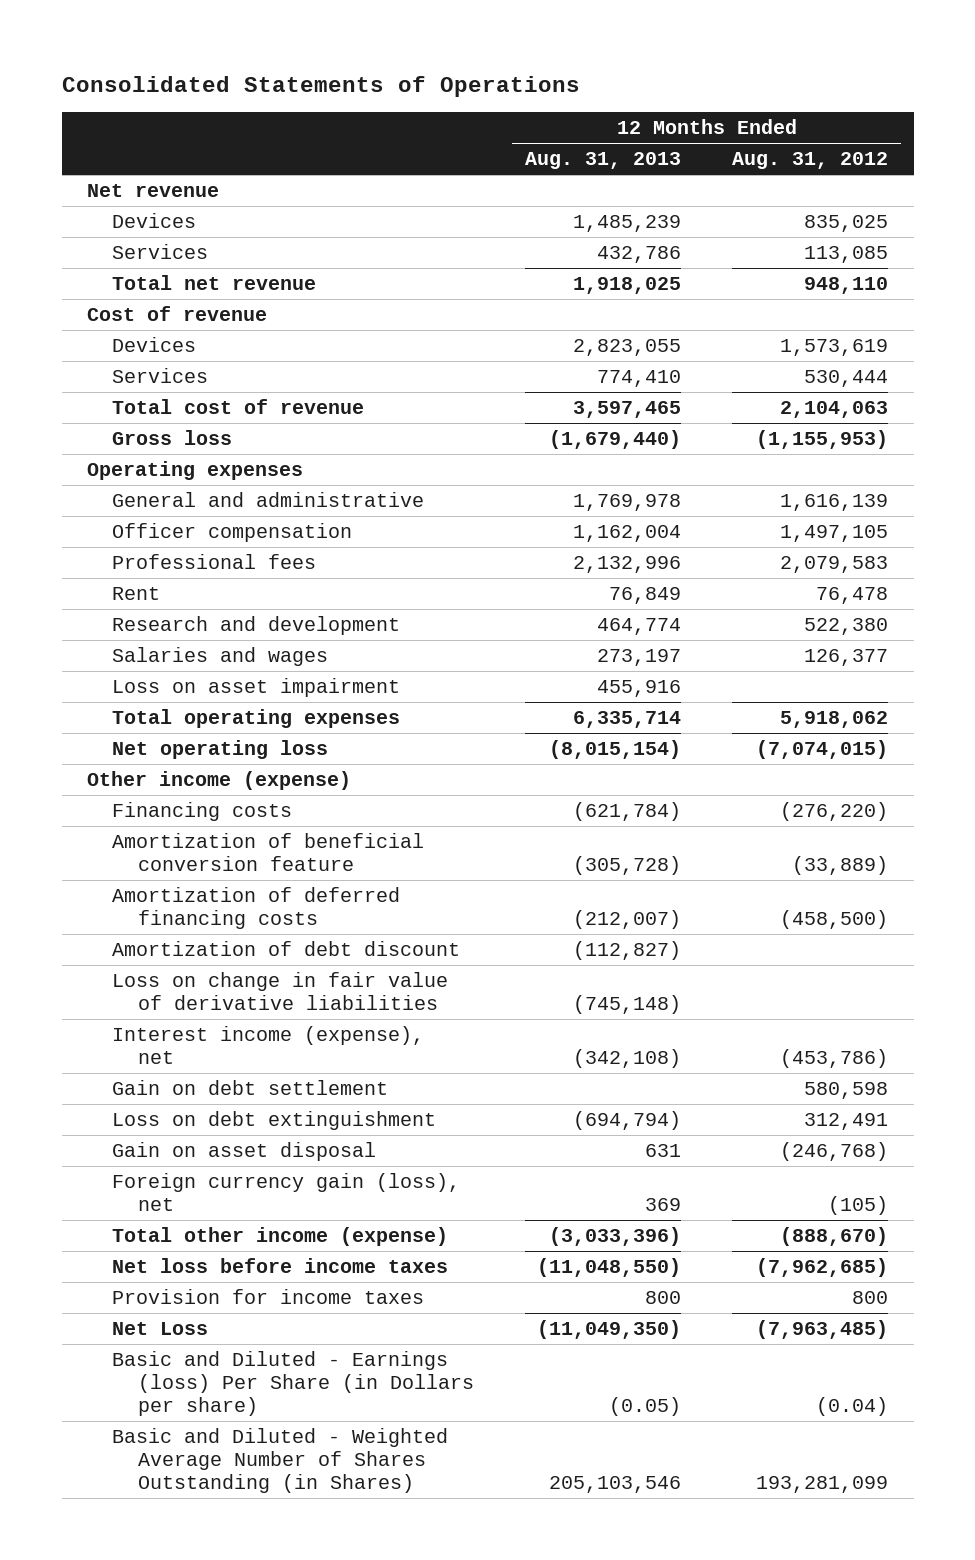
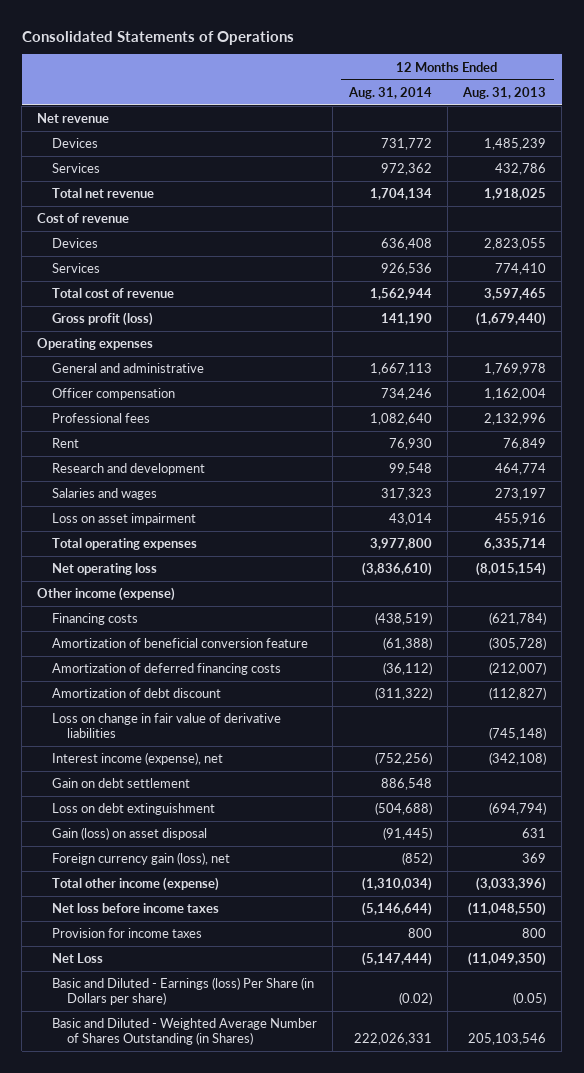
[732,152,889,170] Aug. 31, 2012 -> none
none -> [347,86,432,99] Aug. 31, 2014
[112,430,233,446] Gross loss -> [52,312,154,327] Gross profit (loss)
[112,1142,377,1162] Gain on asset disposal -> [52,827,208,841] Gain (loss) on asset disposal

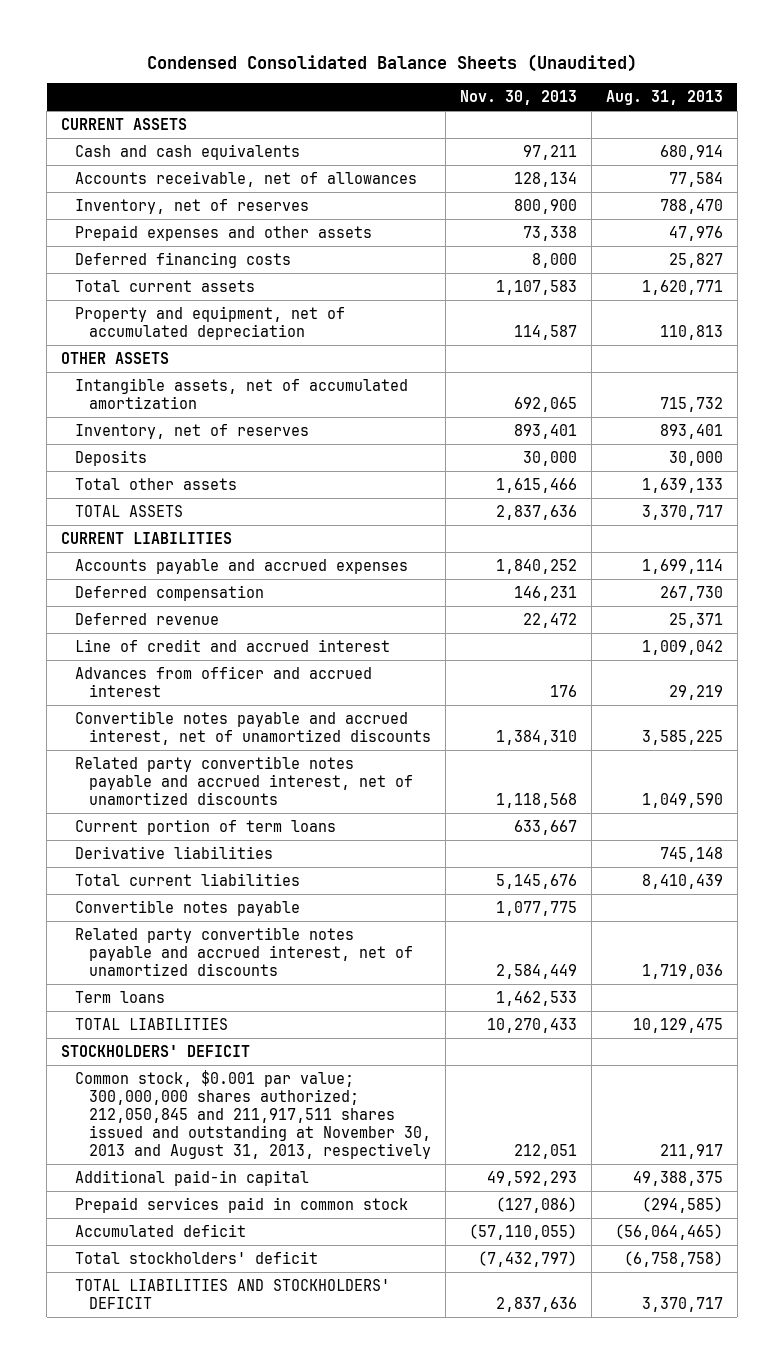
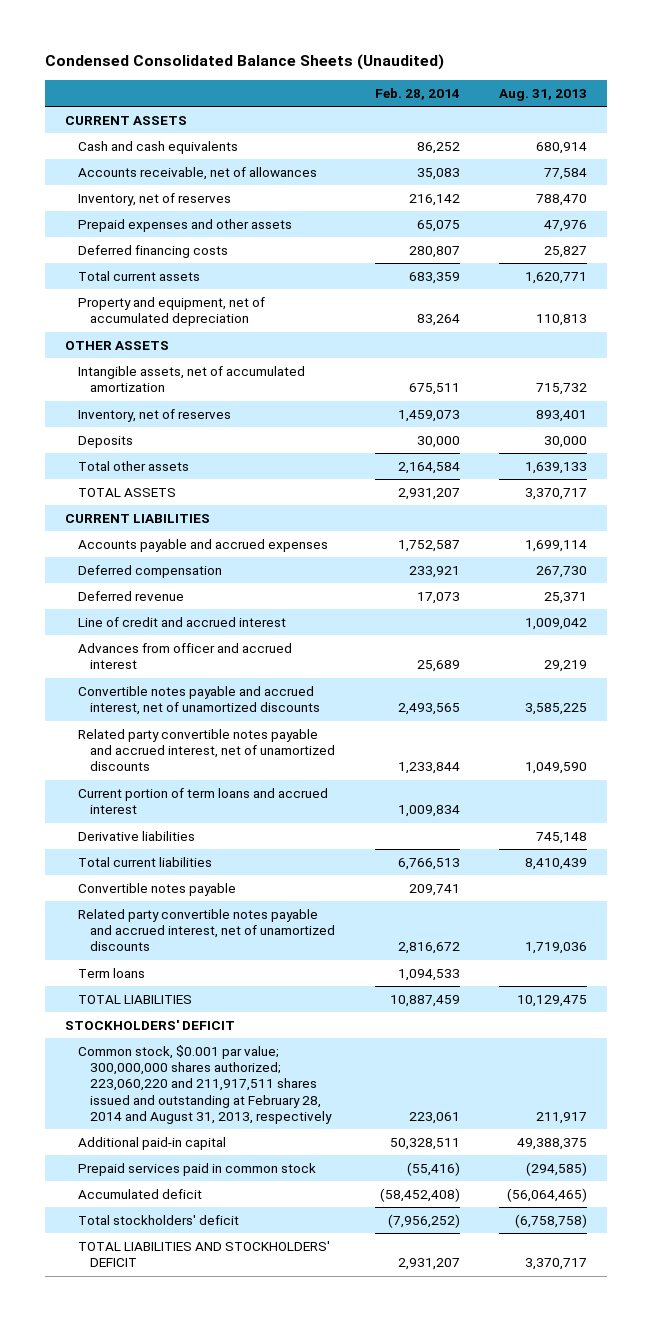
[460,89,578,105] Nov. 30, 2013 -> none
none -> [374,87,460,100] Feb. 28, 2014
[75,818,337,835] Current portion of term loans -> [77,788,328,815] Current portion of term loans and accrued interest
[75,1069,432,1160] Common stock, $0.001 par value; 300,000,000 shares authorized; 212,050,845 and 211,917,511 shares issued and outstanding at November 30, 2013 and August 31, 2013, respectively -> [77,1045,333,1124] Common stock, $0.001 par value; 300,000,000 shares authorized; 223,060,220 and 211,917,511 shares issued and outstanding at February 28, 2014 and August 31, 2013, respectively

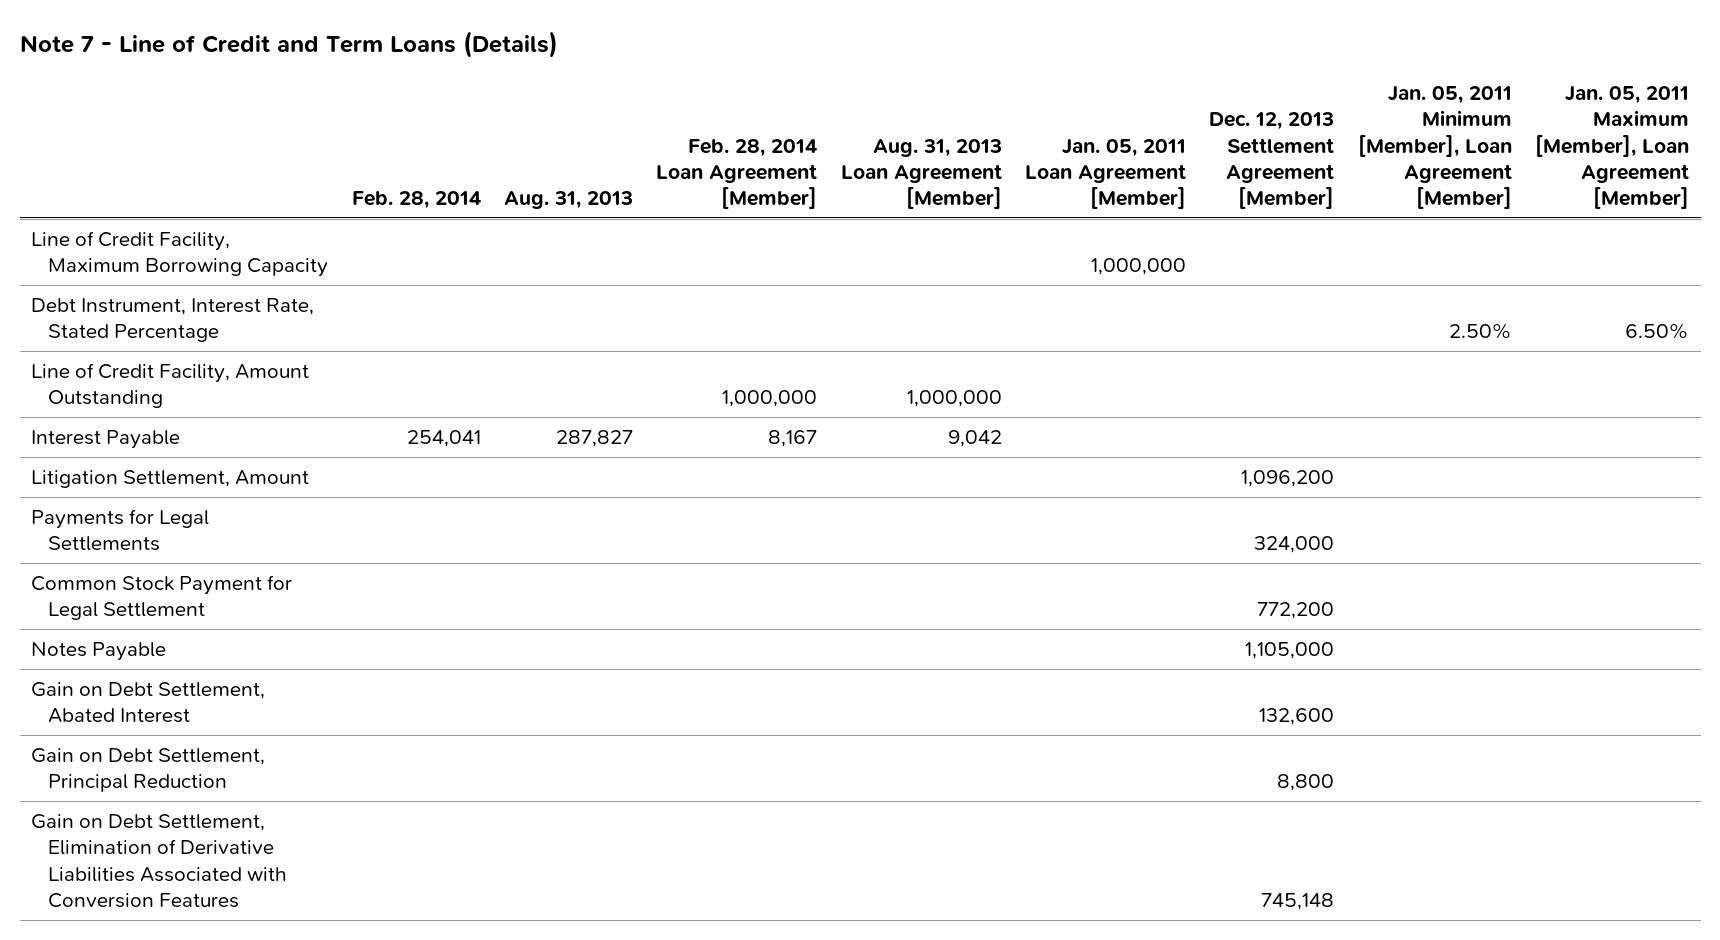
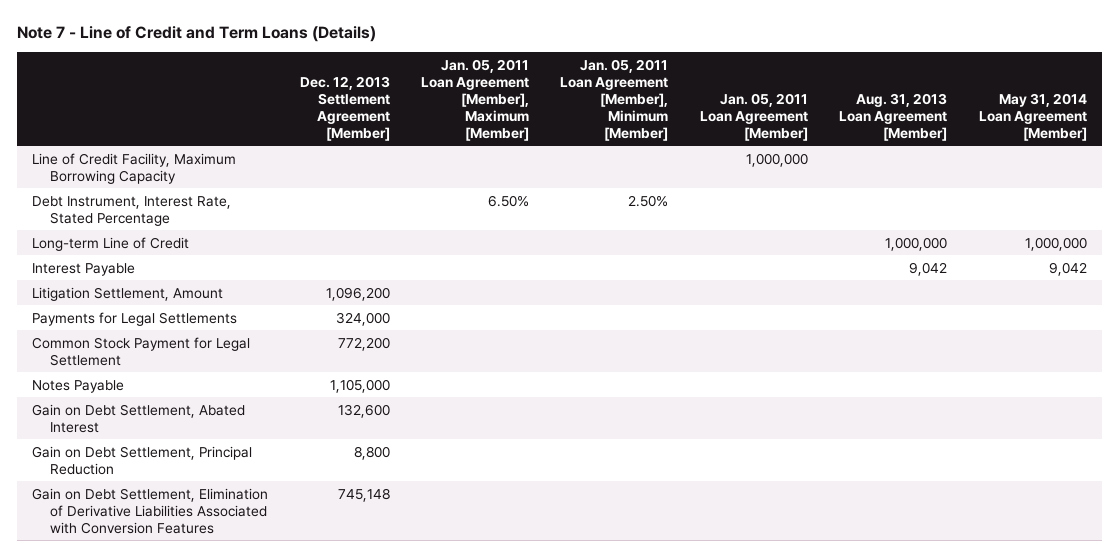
[351,190,481,209] Feb. 28, 2014 -> none
[503,190,633,209] Aug. 31, 2013 -> none
[656,138,818,209] Feb. 28, 2014 Loan Agreement [Member] -> none
[1357,86,1512,209] Jan. 05, 2011 Minimum [Member], Loan Agreement [Member] -> none
[1534,86,1689,209] Jan. 05, 2011 Maximum [Member], Loan Agreement [Member] -> none
none -> [421,58,530,141] Jan. 05, 2011 Loan Agreement [Member], Maximum [Member]
none -> [560,58,669,141] Jan. 05, 2011 Loan Agreement [Member], Minimum [Member]
none -> [978,92,1087,141] May 31, 2014 Loan Agreement [Member]
[31,363,310,409] Line of Credit Facility, Amount Outstanding -> none
none -> [32,236,190,251] Long-term Line of Credit

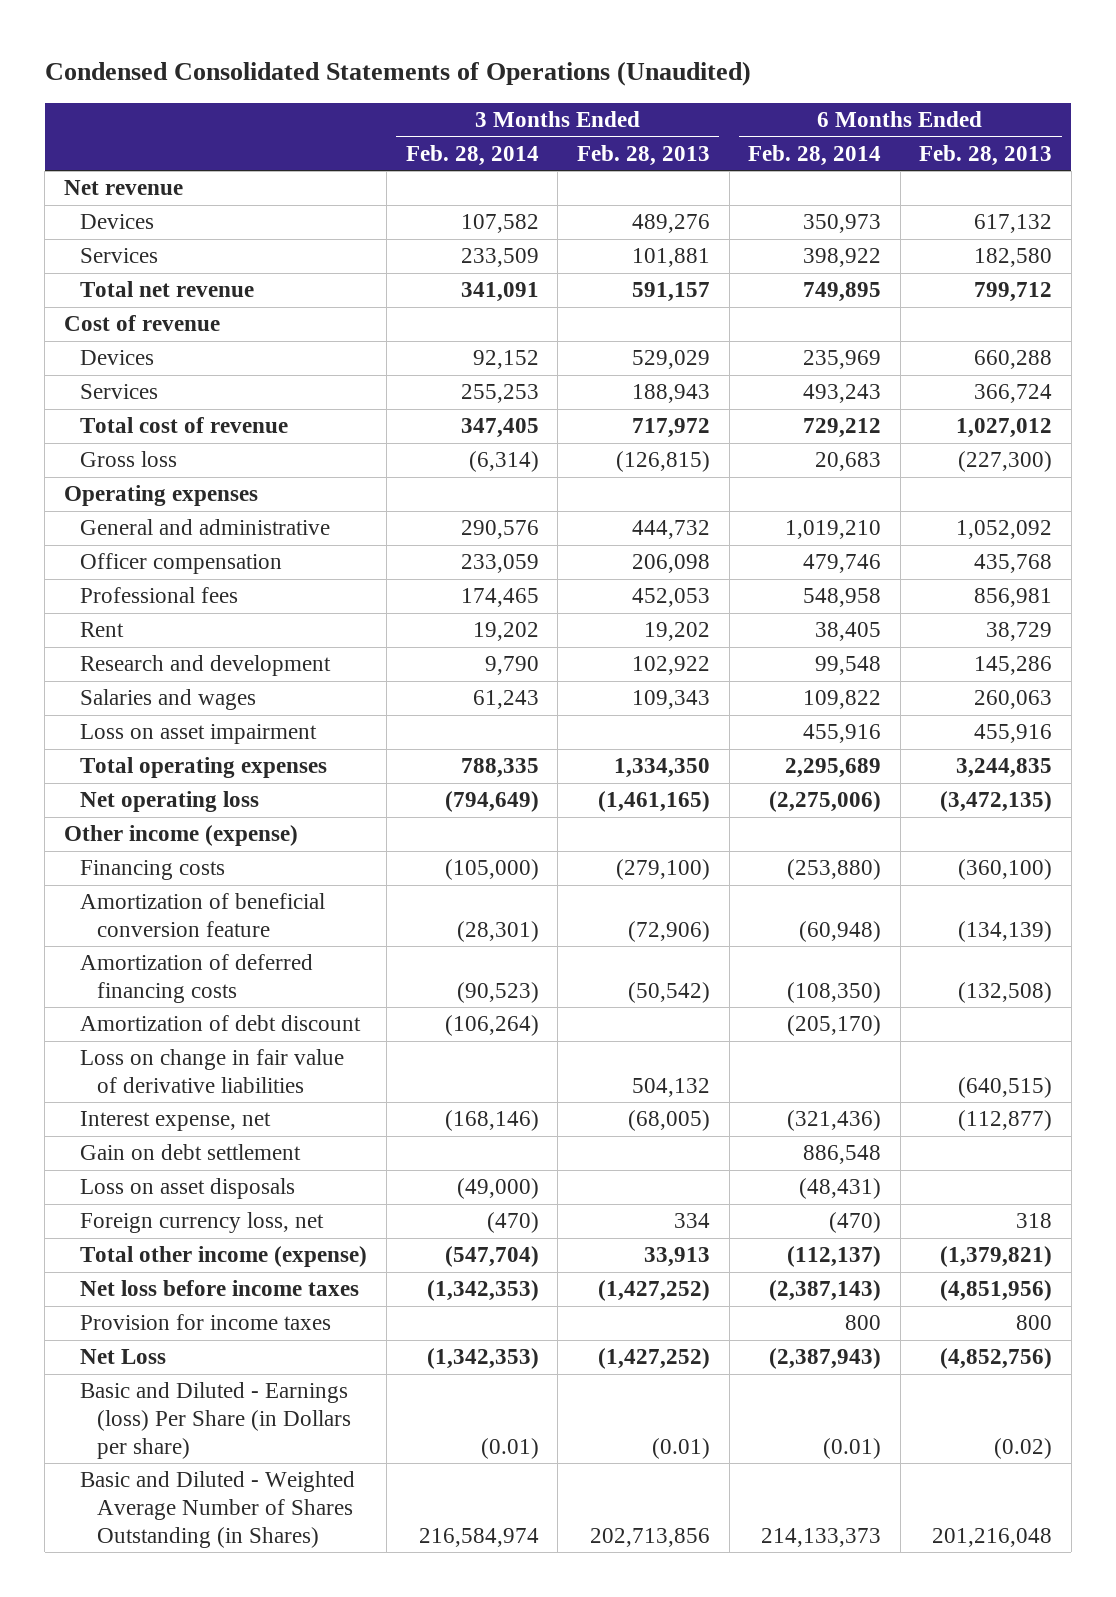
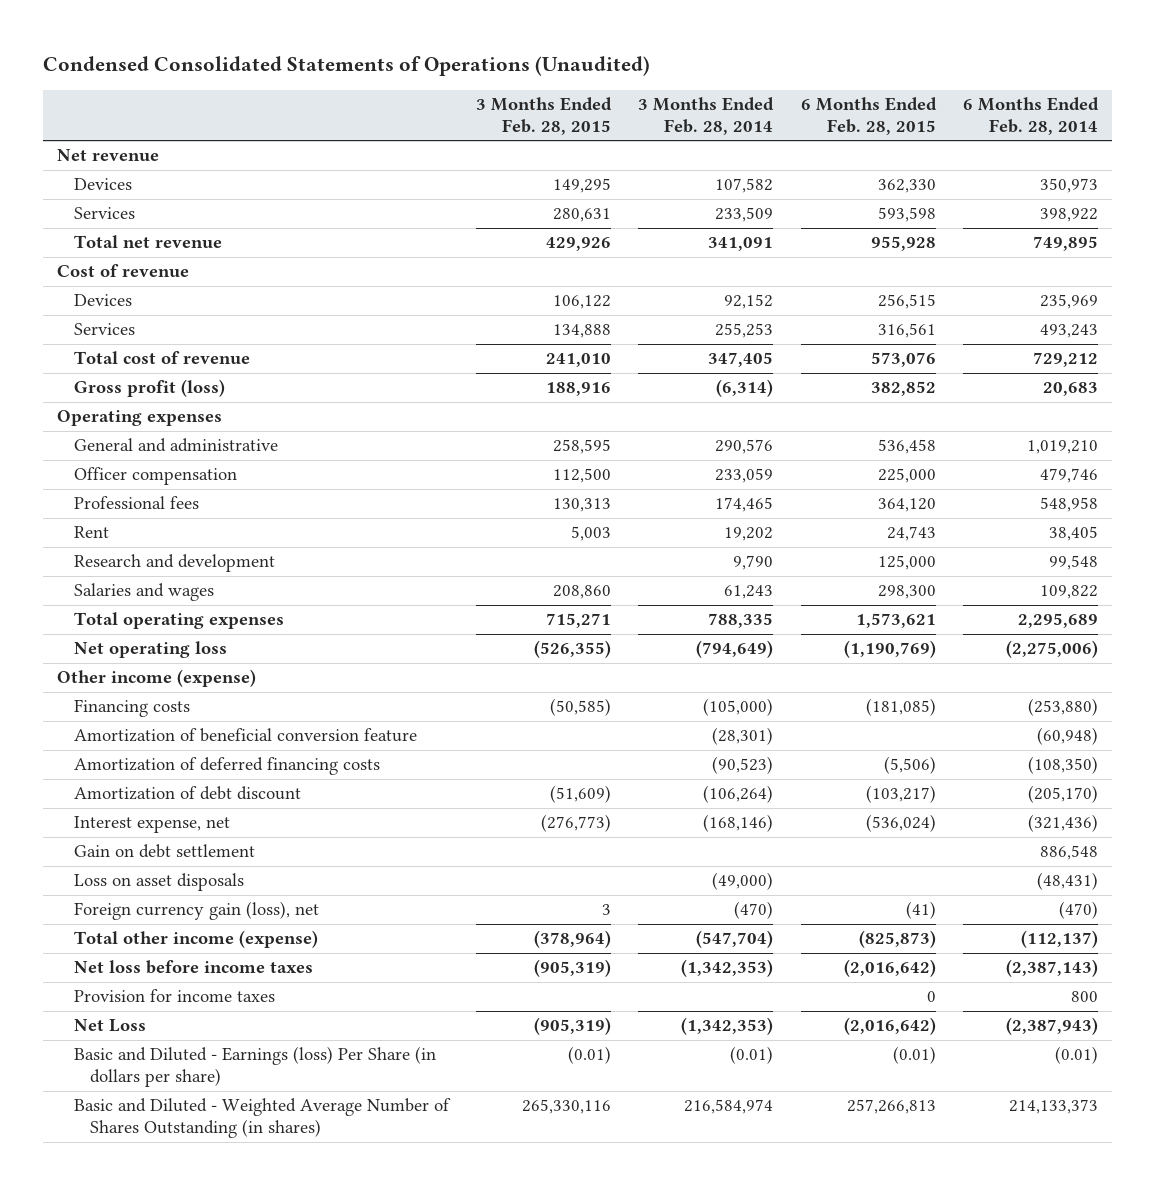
[576,144,710,166] Feb. 28, 2013 -> none
[919,144,1053,166] Feb. 28, 2013 -> none
none -> [475,97,612,135] 3 Months Ended Feb. 28, 2015
none -> [800,97,937,135] 6 Months Ended Feb. 28, 2015
[80,451,178,468] Gross loss -> [73,379,225,398] Gross profit (loss)
[80,724,318,745] Loss on asset impairment -> none
[80,1049,345,1093] Loss on change in fair value of derivative liabilities -> none
[80,1212,325,1234] Foreign currency loss, net -> [73,901,319,921] Foreign currency gain (loss), net
[80,1382,351,1459] Basic and Diluted - Earnings (loss) Per Share (in Dollars per share) -> [73,1046,436,1088] Basic and Diluted - Earnings (loss) Per Share (in dollars per share)
[80,1471,356,1548] Basic and Diluted - Weighted Average Number of Shares Outstanding (in Shares) -> [73,1098,451,1139] Basic and Diluted - Weighted Average Number of Shares Outstanding (in shares)

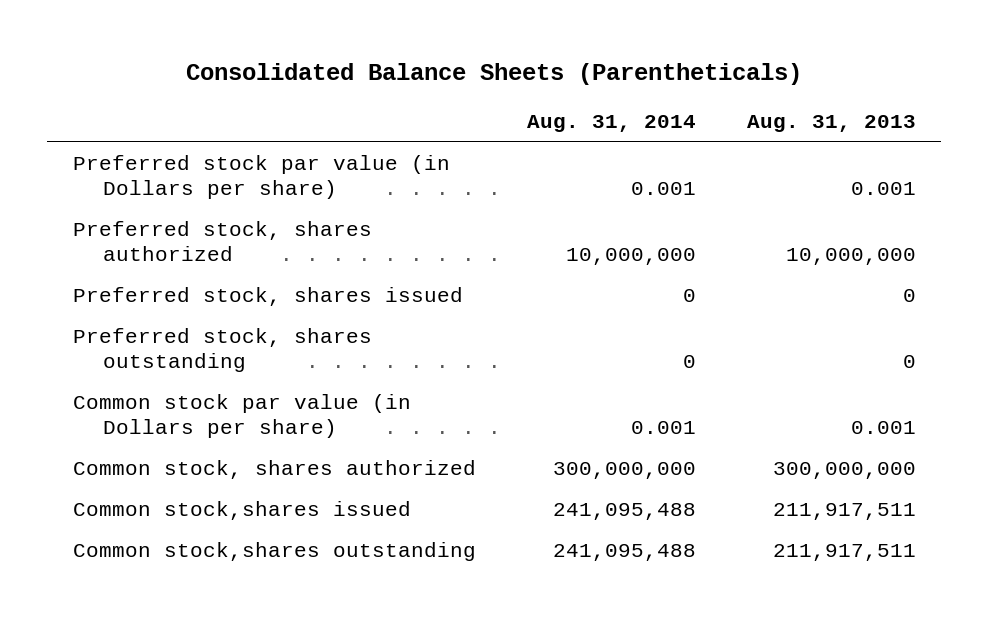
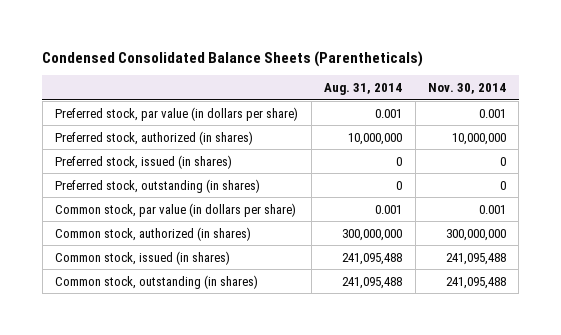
[186,62,803,85] Consolidated Balance Sheets (Parentheticals) -> [42,50,424,67] Condensed Consolidated Balance Sheets (Parentheticals)
[746,115,916,133] Aug. 31, 2013 -> none
none -> [428,83,507,95] Nov. 30, 2014
[72,155,450,200] Preferred stock par value (in Dollars per share) -> [55,106,299,121] Preferred stock, par value (in dollars per share)
[72,221,372,262] Preferred stock, shares authorized -> [55,130,254,145] Preferred stock, authorized (in shares)
[72,287,463,307] Preferred stock, shares issued -> [55,154,233,169] Preferred stock, issued (in shares)
[72,328,372,373] Preferred stock, shares outstanding -> [55,178,261,193] Preferred stock, outstanding (in shares)
[72,394,411,439] Common stock par value (in Dollars per share) -> [55,202,297,217] Common stock, par value (in dollars per share)
[72,460,476,480] Common stock, shares authorized -> [55,226,252,241] Common stock, authorized (in shares)
[72,501,411,521] Common stock,shares issued -> [55,250,231,265] Common stock, issued (in shares)
[72,542,476,562] Common stock,shares outstanding -> [55,274,259,289] Common stock, outstanding (in shares)

